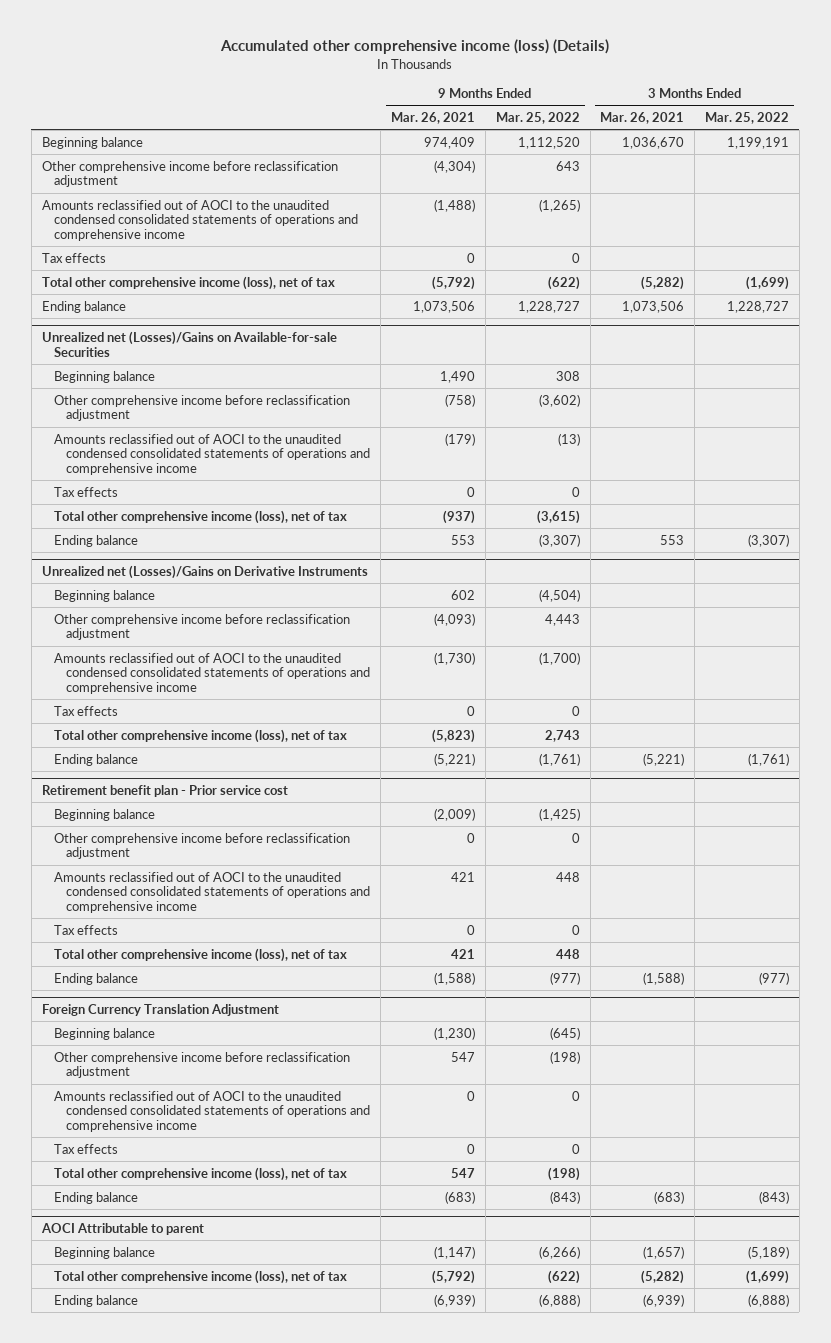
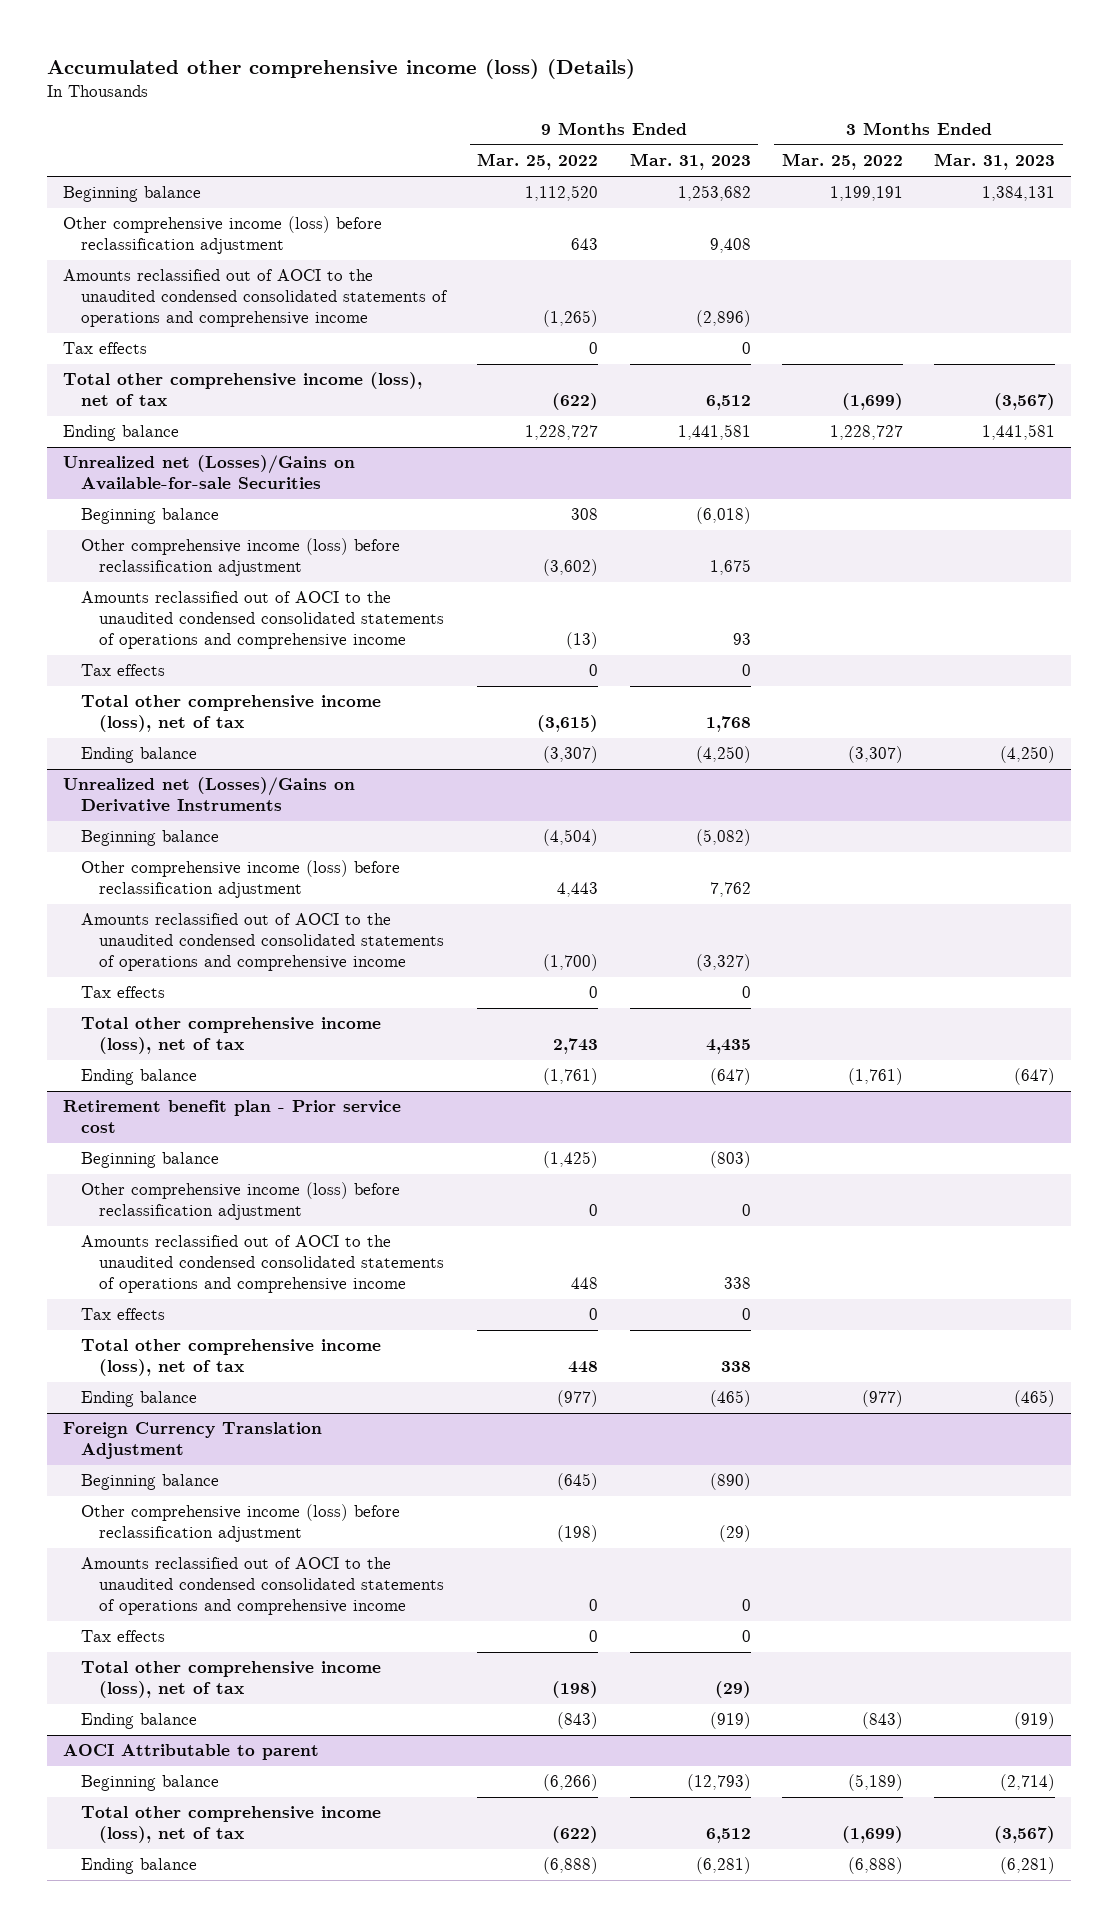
[390,112,475,125] Mar. 26, 2021 -> none
[600,112,685,125] Mar. 26, 2021 -> none
none -> [629,153,751,171] Mar. 31, 2023
none -> [934,153,1056,171] Mar. 31, 2023
[41,160,338,188] Other comprehensive income before reclassification adjustment -> [63,216,383,255] Other comprehensive income (loss) before reclassification adjustment
[54,394,351,422] Other comprehensive income before reclassification adjustment -> [81,538,401,577] Other comprehensive income (loss) before reclassification adjustment
[54,613,351,641] Other comprehensive income before reclassification adjustment -> [81,860,401,899] Other comprehensive income (loss) before reclassification adjustment
[54,832,351,860] Other comprehensive income before reclassification adjustment -> [81,1182,401,1221] Other comprehensive income (loss) before reclassification adjustment
[54,1051,351,1079] Other comprehensive income before reclassification adjustment -> [81,1504,401,1543] Other comprehensive income (loss) before reclassification adjustment

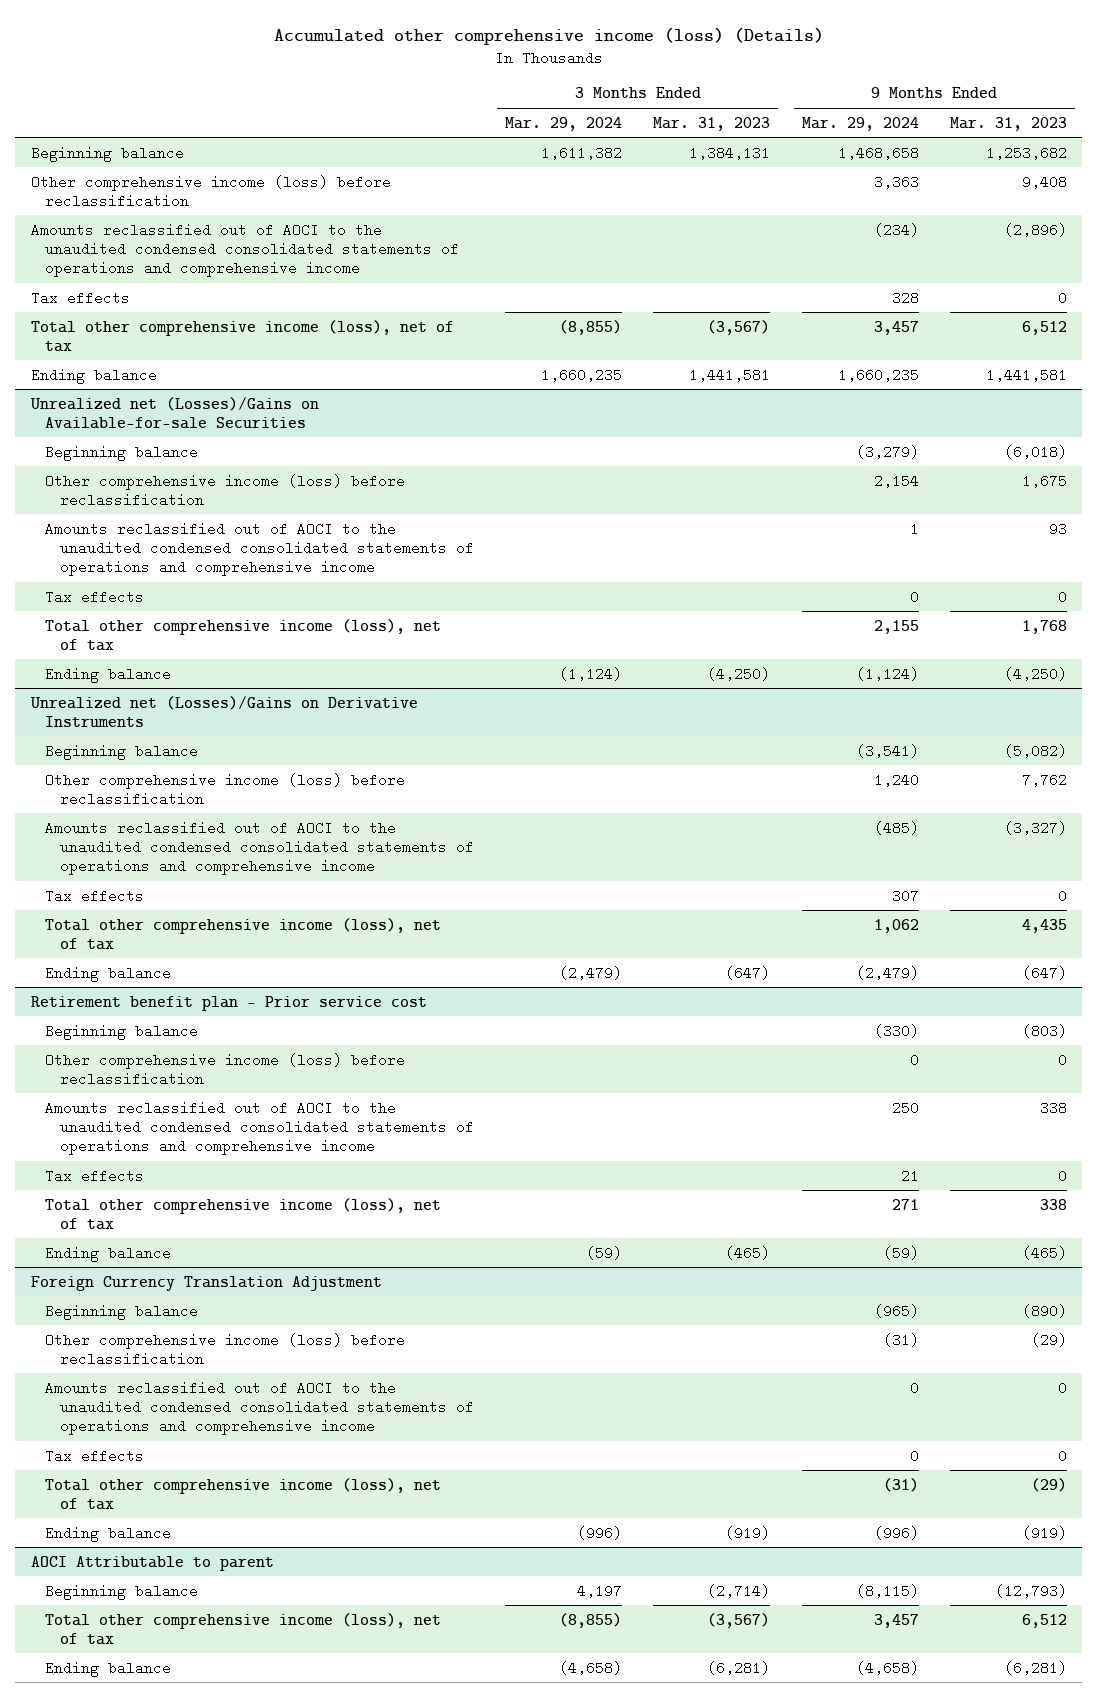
[477,153,599,171] Mar. 25, 2022 -> none
[781,153,903,171] Mar. 25, 2022 -> none
none -> [505,116,623,131] Mar. 29, 2024
none -> [801,116,919,131] Mar. 29, 2024
[63,216,383,255] Other comprehensive income (loss) before reclassification adjustment -> [30,174,391,208] Other comprehensive income (loss) before reclassification
[81,538,401,577] Other comprehensive income (loss) before reclassification adjustment -> [45,473,406,507] Other comprehensive income (loss) before reclassification
[81,860,401,899] Other comprehensive income (loss) before reclassification adjustment -> [45,772,406,806] Other comprehensive income (loss) before reclassification
[81,1182,401,1221] Other comprehensive income (loss) before reclassification adjustment -> [45,1052,406,1086] Other comprehensive income (loss) before reclassification
[81,1504,401,1543] Other comprehensive income (loss) before reclassification adjustment -> [45,1332,406,1366] Other comprehensive income (loss) before reclassification

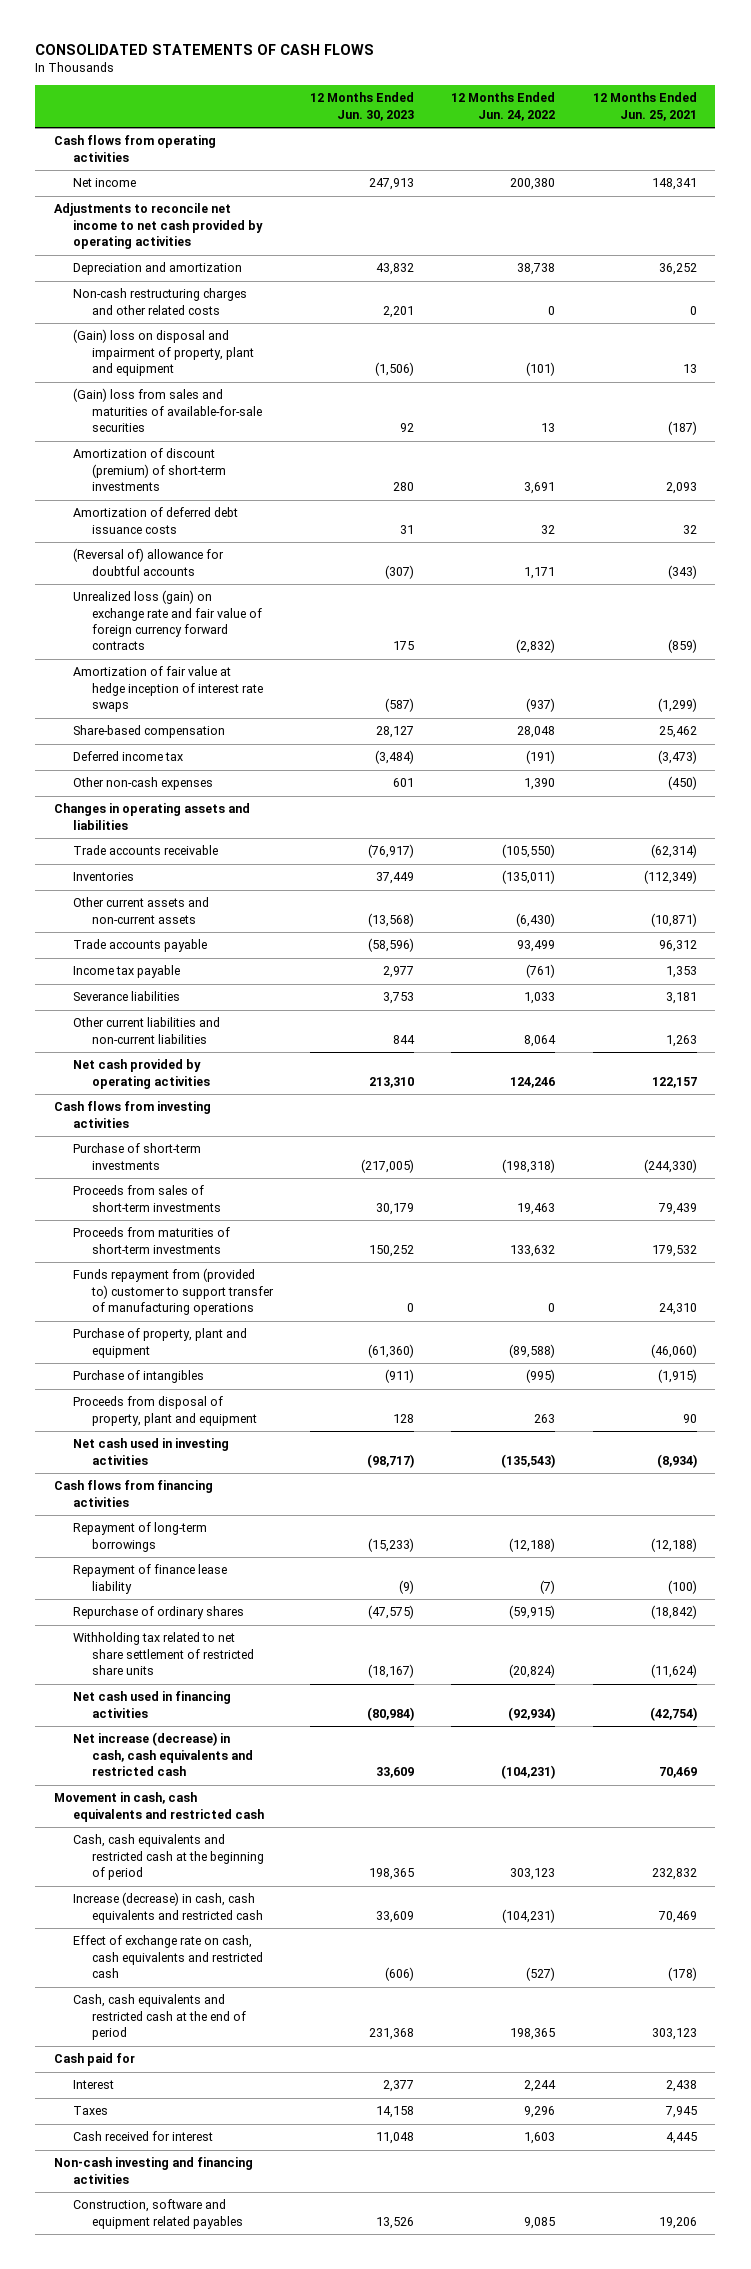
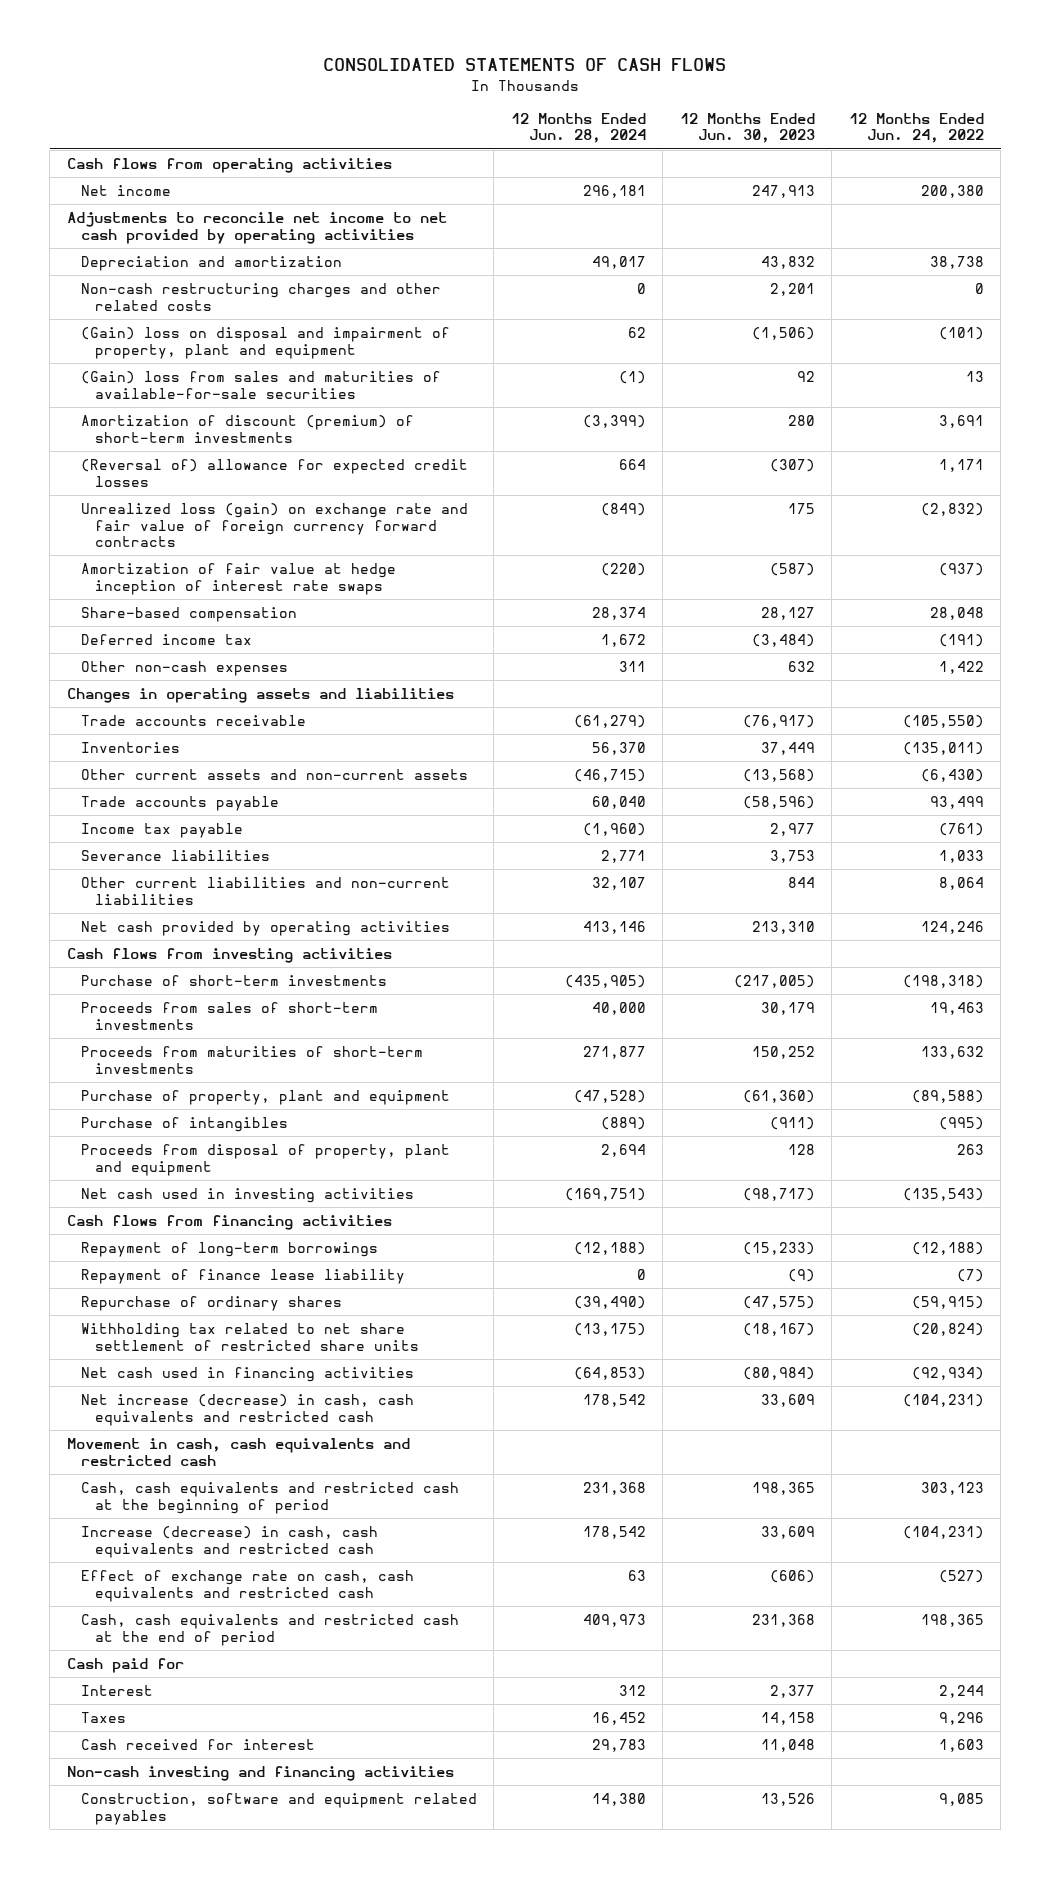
[592,92,697,121] 12 Months Ended Jun. 25, 2021 -> none
none -> [510,112,646,144] 12 Months Ended Jun. 28, 2024
[73,507,239,534] Amortization of deferred debt issuance costs -> none
[73,548,225,576] (Reversal of) allowance for doubtful accounts -> [80,459,468,487] (Reversal of) allowance for expected credit losses
[393,778,415,788] 601 -> [787,661,815,673] 632
[524,778,556,791] 1,390 -> [938,661,984,675] 1,422
[73,1268,275,1316] Funds repayment from (provided to) customer to support transfer of manufacturing operations -> none

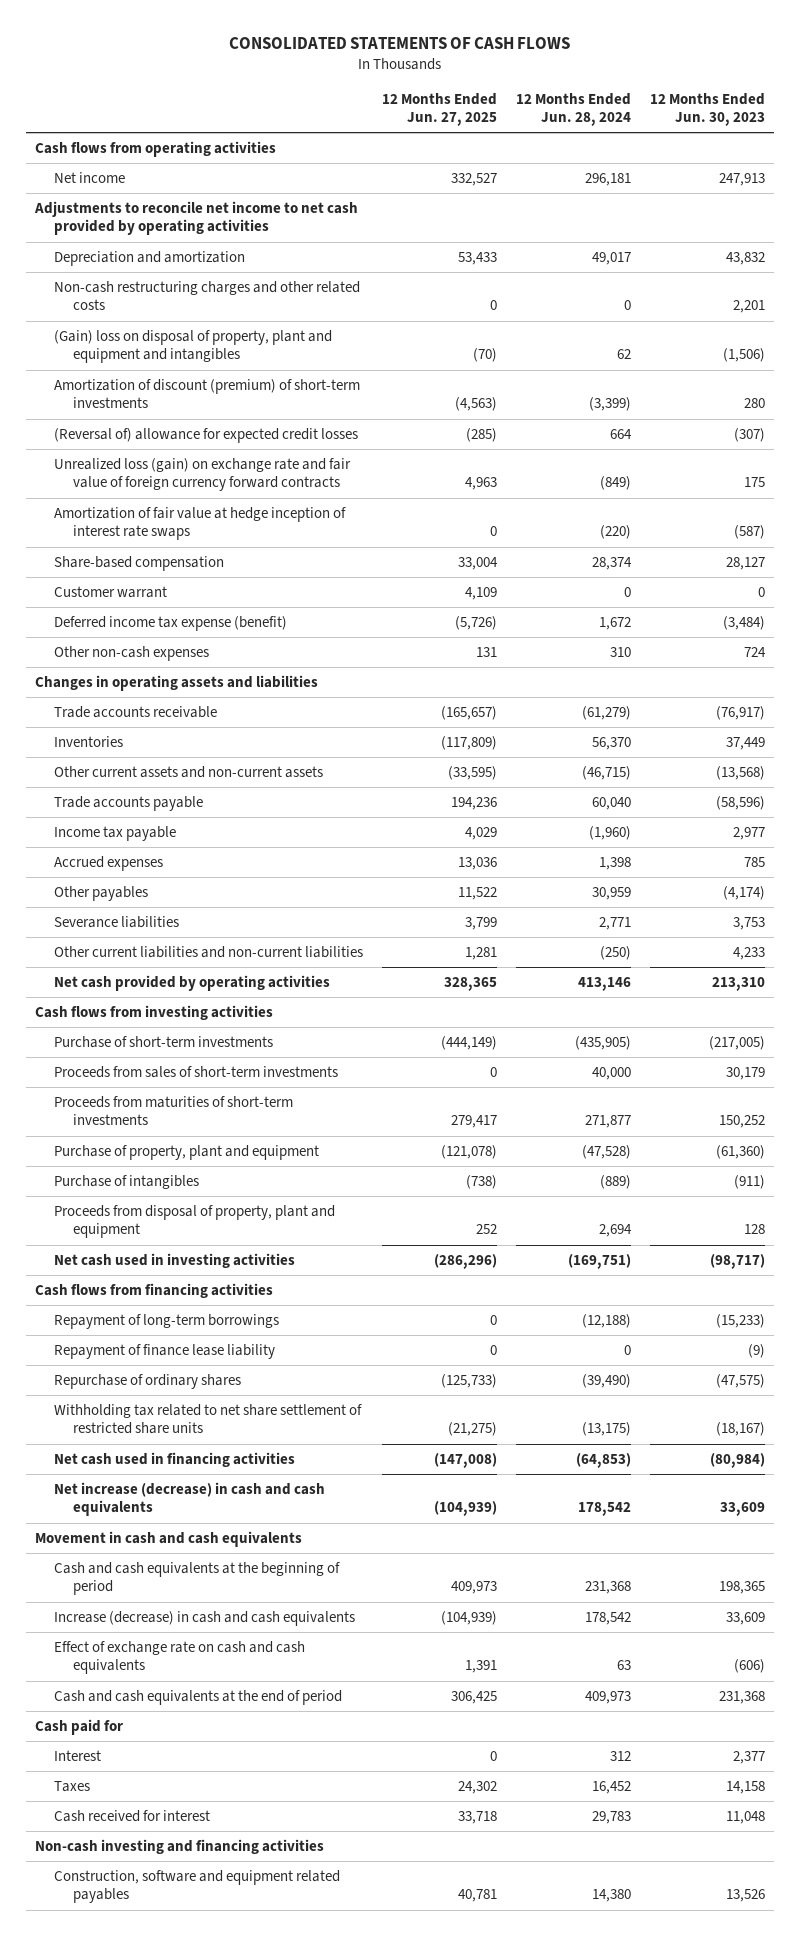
[848,112,984,144] 12 Months Ended Jun. 24, 2022 -> none
none -> [381,92,497,127] 12 Months Ended Jun. 27, 2025
[80,371,441,399] (Gain) loss from sales and maturities of available-for-sale securities -> none
[80,327,450,359] (Gain) loss on disposal and impairment of property, plant and equipment -> [54,329,333,364] (Gain) loss on disposal of property, plant and equipment and intangibles
none -> [54,585,168,598] Customer warrant
[80,634,252,646] Deferred income tax -> [54,615,288,631] Deferred income tax expense (benefit)
[618,661,646,673] 311 -> [609,646,631,657] 310
[787,661,815,673] 632 -> [743,646,766,657] 724
none -> [54,855,164,871] Accrued expenses
none -> [54,885,149,901] Other payables
[591,877,646,891] 32,107 -> [599,945,631,960] (250)
[787,877,815,889] 844 -> [732,946,765,960] 4,233
[80,1394,414,1426] Net increase (decrease) in cash, cash equivalents and restricted cash -> [54,1481,326,1517] Net increase (decrease) in cash and cash equivalents
[66,1438,410,1466] Movement in cash, cash equivalents and restricted cash -> [35,1530,303,1547] Movement in cash and cash equivalents
[80,1482,459,1514] Cash, cash equivalents and restricted cash at the beginning of period -> [54,1561,341,1596] Cash and cash equivalents at the beginning of period
[80,1526,378,1558] Increase (decrease) in cash, cash equivalents and restricted cash -> [54,1610,356,1626] Increase (decrease) in cash and cash equivalents
[80,1570,414,1602] Effect of exchange rate on cash, cash equivalents and restricted cash -> [54,1640,306,1675] Effect of exchange rate on cash and cash equivalents
[80,1614,459,1646] Cash, cash equivalents and restricted cash at the end of period -> [54,1689,343,1705] Cash and cash equivalents at the end of period

